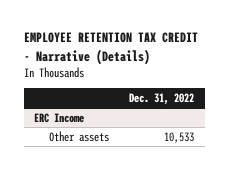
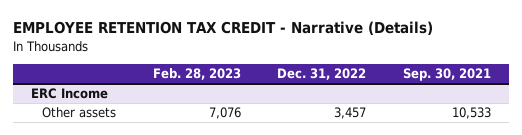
none -> [152,68,241,81] Feb. 28, 2023
none -> [402,68,491,82] Sep. 30, 2021
[164,131,195,143] 10,533 -> [334,107,367,120] 3,457

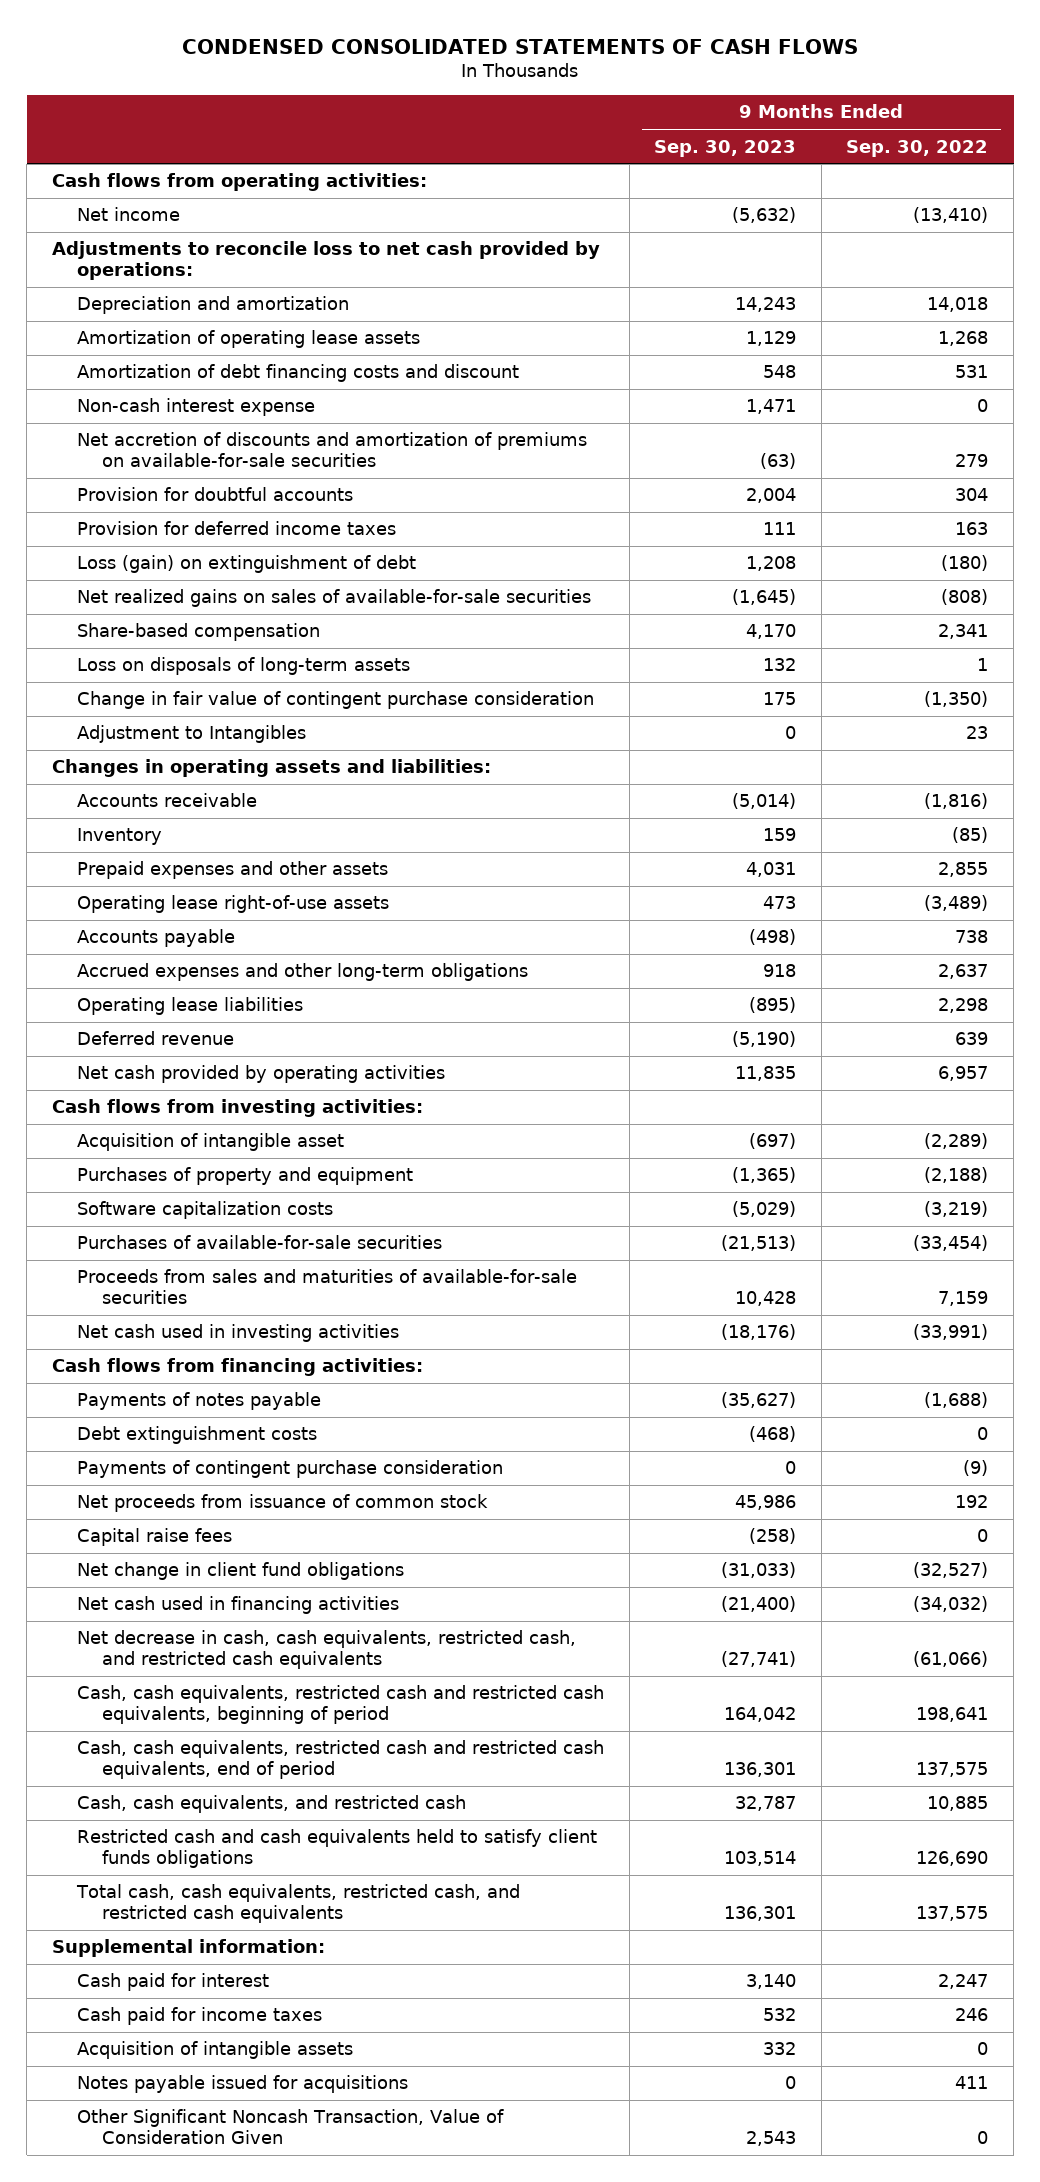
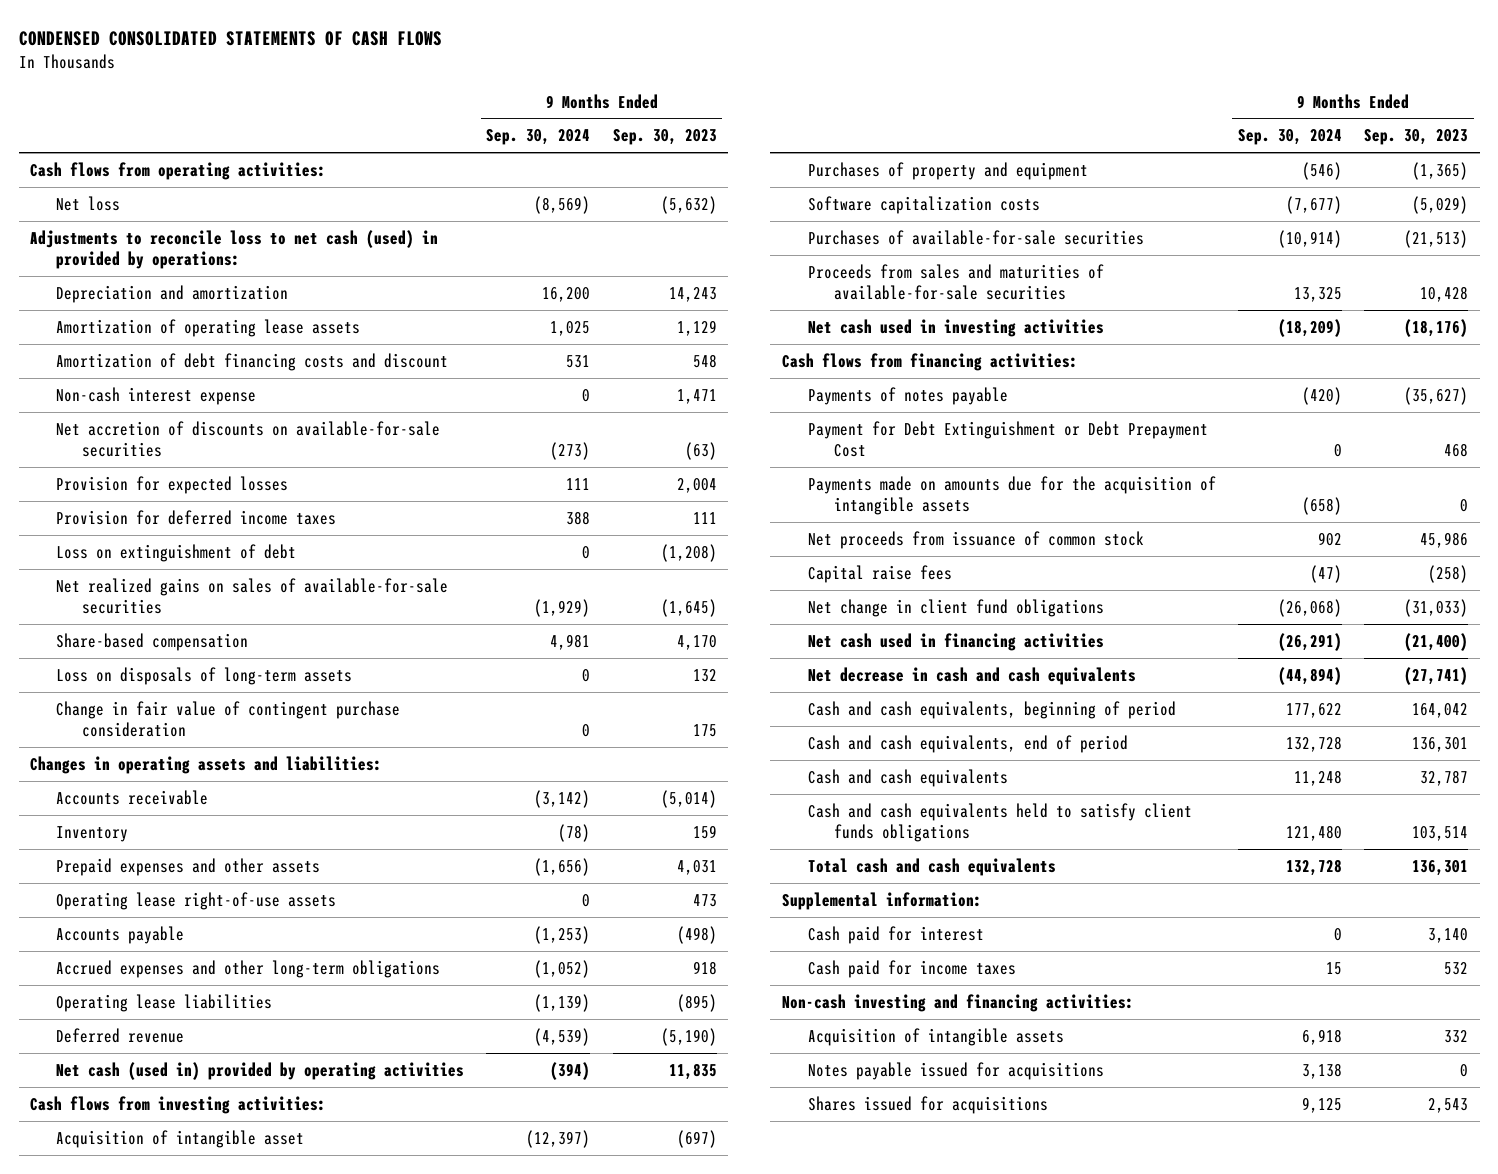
[846,139,989,157] Sep. 30, 2022 -> none
none -> [486,129,591,146] Sep. 30, 2024
[77,207,181,222] Net income -> [55,195,120,211] Net loss
[51,241,600,281] Adjustments to reconcile loss to net cash provided by operations: -> [29,229,438,269] Adjustments to reconcile loss to net cash (used) in provided by operations:
[77,432,588,468] Net accretion of discounts and amortization of premiums on available-for-sale securities -> [55,420,440,457] Net accretion of discounts on available-for-sale securities
[77,487,354,502] Provision for doubtful accounts -> [55,475,288,494] Provision for expected losses
[77,555,417,574] Loss (gain) on extinguishment of debt -> [55,543,296,562] Loss on extinguishment of debt
[746,556,797,572] 1,208 -> [660,543,717,562] (1,208)
[77,725,307,744] Adjustment to Intangibles -> none
[77,1065,446,1084] Net cash provided by operating activities -> [55,1061,464,1080] Net cash (used in) provided by operating activities
[77,1460,504,1479] Payments of contingent purchase consideration -> none
[77,1426,318,1445] Debt extinguishment costs -> [807,420,1208,457] Payment for Debt Extinguishment or Debt Prepayment Cost
[749,1426,797,1443] (468) -> [1444,442,1469,457] 468
none -> [807,475,1216,515] Payments made on amounts due for the acquisition of intangible assets
[77,1630,577,1670] Net decrease in cash, cash equivalents, restricted cash, and restricted cash equivalents -> [807,666,1136,685] Net decrease in cash and cash equivalents
[77,1685,605,1725] Cash, cash equivalents, restricted cash and restricted cash equivalents, beginning of period -> [807,700,1176,719] Cash and cash equivalents, beginning of period
[77,1740,605,1780] Cash, cash equivalents, restricted cash and restricted cash equivalents, end of period -> [807,734,1128,753] Cash and cash equivalents, end of period
[77,1795,467,1814] Cash, cash equivalents, and restricted cash -> [807,768,1008,787] Cash and cash equivalents
[77,1829,598,1869] Restricted cash and cash equivalents held to satisfy client funds obligations -> [807,802,1192,842] Cash and cash equivalents held to satisfy client funds obligations
[76,1884,521,1924] Total cash, cash equivalents, restricted cash, and restricted cash equivalents -> [807,857,1056,876] Total cash and cash equivalents
none -> [781,993,1134,1012] Non-cash investing and financing activities:
[77,2109,505,2145] Other Significant Noncash Transaction, Value of Consideration Given -> [807,1095,1048,1114] Shares issued for acquisitions

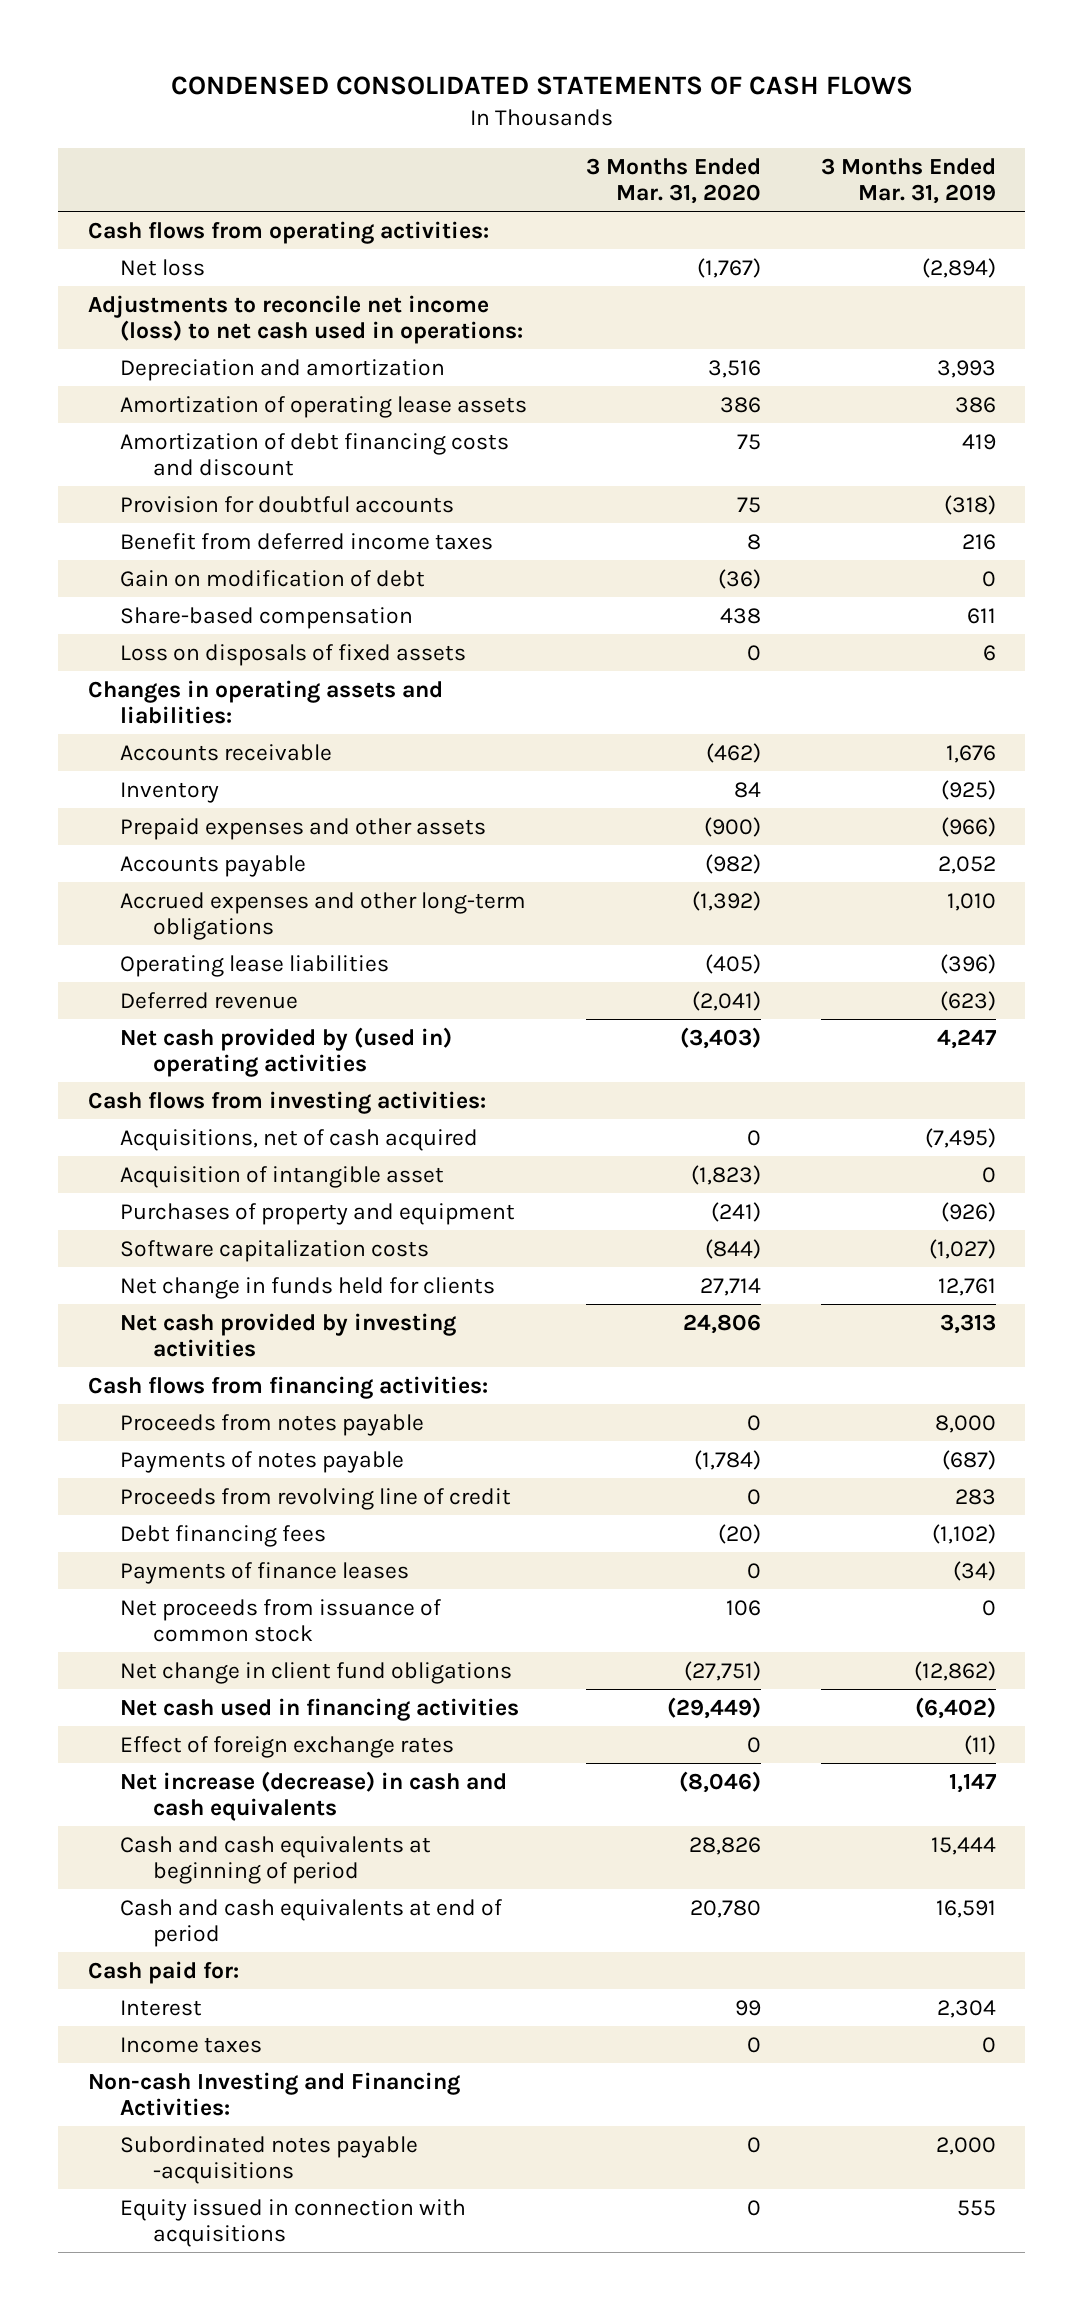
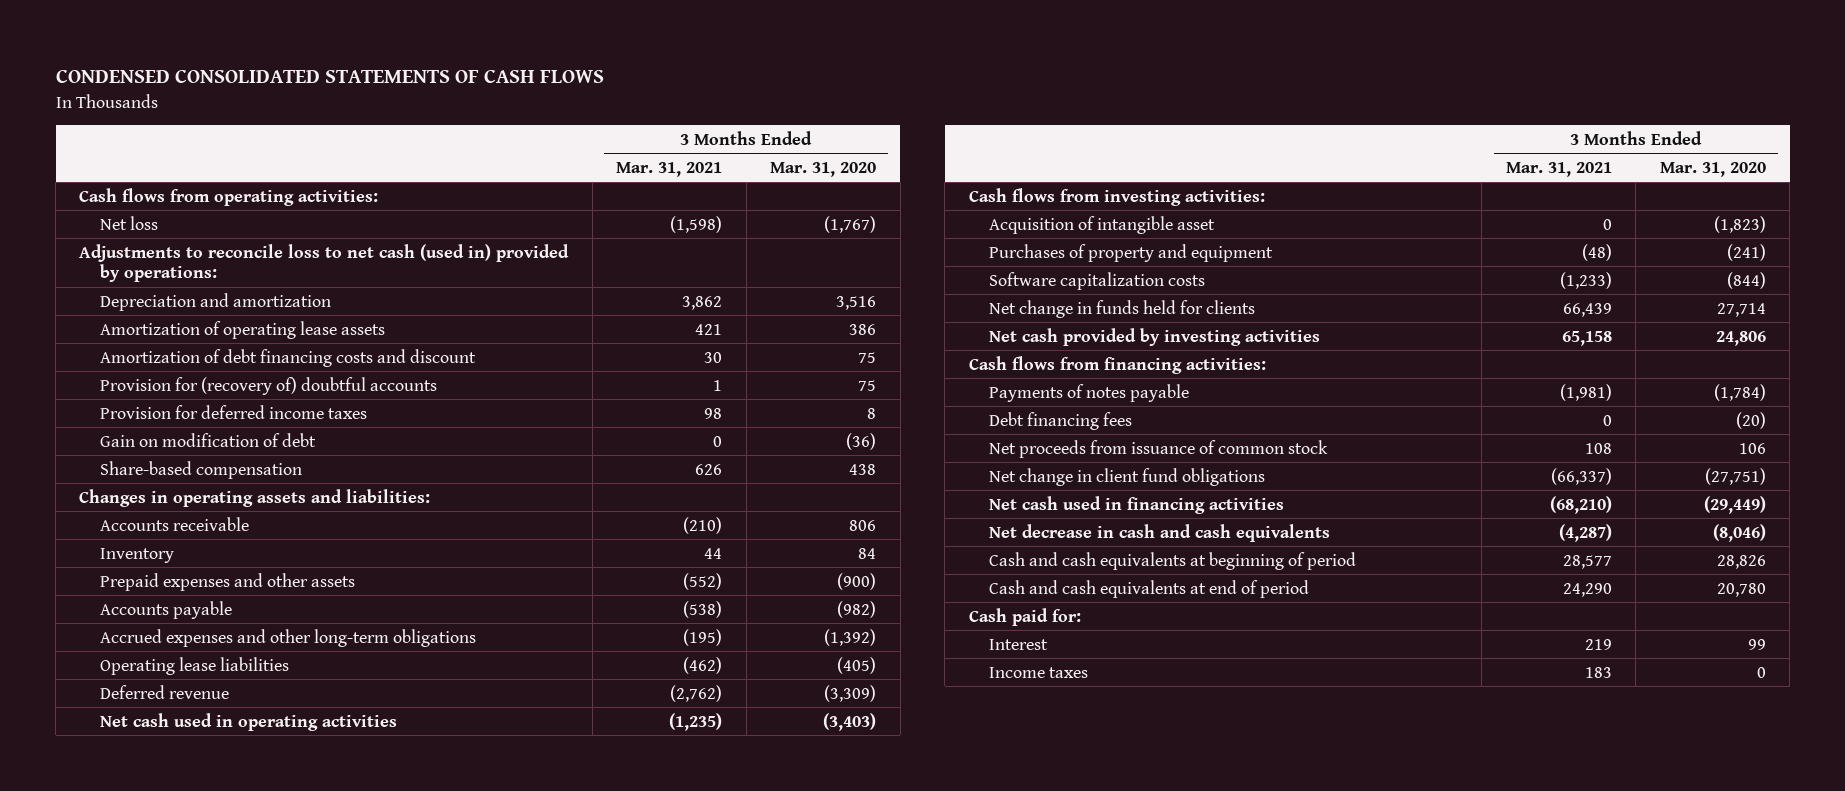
[820,157,996,205] 3 Months Ended Mar. 31, 2019 -> none
none -> [616,161,723,177] Mar. 31, 2021
[87,294,524,345] Adjustments to reconcile net income (loss) to net cash used in operations: -> [79,243,570,283] Adjustments to reconcile loss to net cash (used in) provided by operations:
[120,495,455,513] Provision for doubtful accounts -> [99,376,437,395] Provision for (recovery of) doubtful accounts
[120,532,494,550] Benefit from deferred income taxes -> [99,404,367,419] Provision for deferred income taxes
[120,643,467,666] Loss on disposals of fixed assets -> none
[706,742,762,763] (462) -> [849,519,877,531] 806
[692,990,762,1011] (2,041) -> [824,684,877,702] (3,309)
[120,1026,453,1078] Net cash provided by (used in) operating activities -> [99,712,397,731] Net cash used in operating activities
[120,1128,479,1151] Acquisitions, net of cash acquired -> none
[120,1413,425,1436] Proceeds from notes payable -> none
[120,1487,512,1510] Proceeds from revolving line of credit -> none
[120,1561,410,1584] Payments of finance leases -> none
[120,1735,455,1758] Effect of foreign exchange rates -> none
[120,1770,508,1822] Net increase (decrease) in cash and cash equivalents -> [989,523,1331,542] Net decrease in cash and cash equivalents
[87,2071,460,2117] Non-cash Investing and Financing Activities: -> none
[120,2135,419,2185] Subordinated notes payable -acquisitions -> none
[120,2198,467,2248] Equity issued in connection with acquisitions -> none

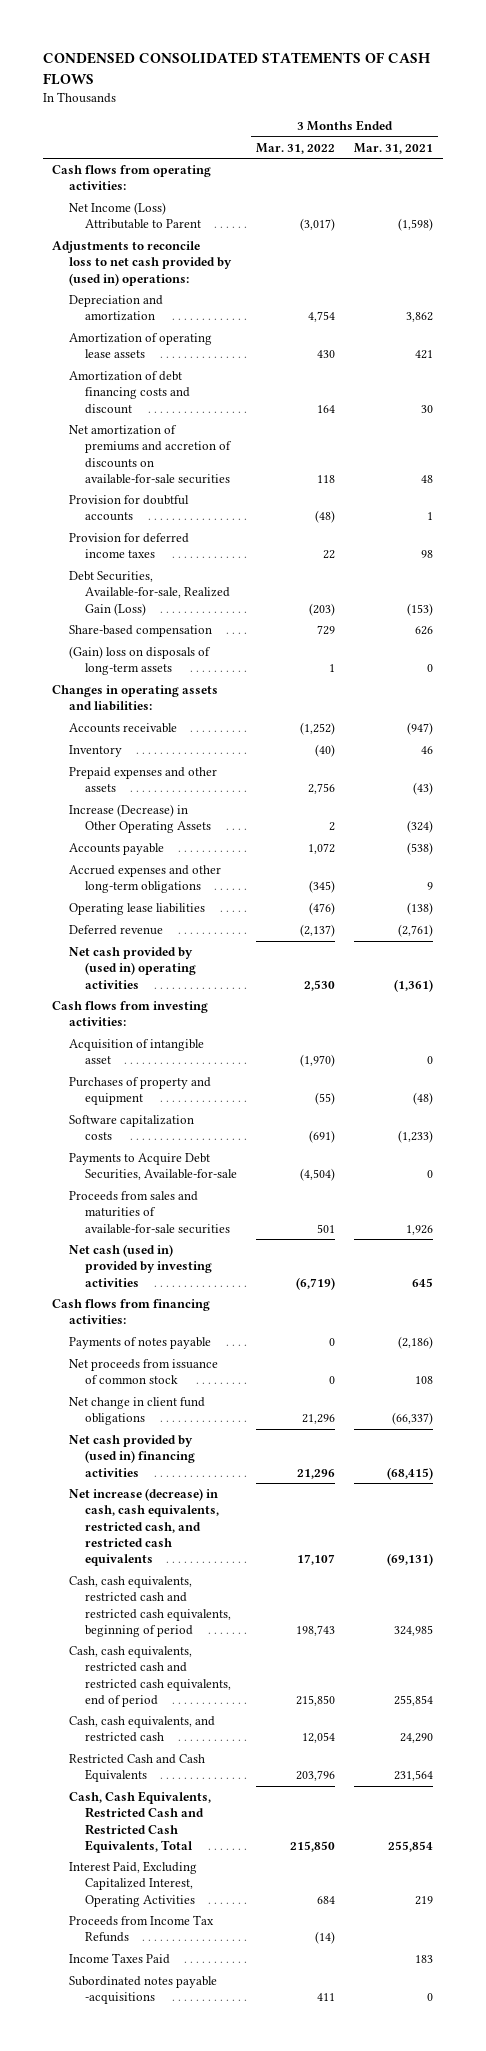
[770,161,877,177] Mar. 31, 2020 -> none
none -> [256,142,336,154] Mar. 31, 2022
[99,215,158,230] Net loss -> [68,202,201,230] Net Income (Loss) Attributable to Parent
[79,243,570,283] Adjustments to reconcile loss to net cash (used in) provided by operations: -> [52,241,232,286] Adjustments to reconcile loss to net cash provided by (used in) operations:
none -> [68,425,232,484] Net amortization of premiums and accretion of discounts on available-for-sale securities
[99,376,437,395] Provision for (recovery of) doubtful accounts -> [68,495,189,522] Provision for doubtful accounts
[99,432,316,447] Gain on modification of debt -> none
none -> [68,571,230,616] Debt Securities, Available-for-sale, Realized Gain (Loss)
none -> [68,646,211,676] (Gain) loss on disposals of long-term assets
[683,516,723,534] (210) -> [407,722,434,736] (947)
[704,547,723,559] 44 -> [421,746,434,755] 46
[683,572,723,590] (552) -> [413,782,434,796] (43)
none -> [68,804,211,834] Increase (Decrease) in Other Operating Assets
[683,628,723,646] (195) -> [427,882,434,891] 9
[683,656,723,674] (462) -> [407,902,434,916] (138)
[670,684,723,702] (2,762) -> [398,924,434,938] (2,761)
[99,712,397,731] Net cash used in operating activities -> [68,947,196,989] Net cash provided by (used in) operating activities
[669,712,723,731] (1,235) -> [394,978,434,992] (1,361)
[989,299,1256,318] Net change in funds held for clients -> none
none -> [68,1153,237,1181] Payments to Acquire Debt Securities, Available-for-sale
none -> [68,1191,230,1234] Proceeds from sales and maturities of available-for-sale securities
[989,327,1321,346] Net cash provided by investing activities -> [68,1244,212,1287] Net cash (used in) provided by investing activities
[1561,330,1612,346] 65,158 -> [412,1277,434,1287] 645
[989,411,1133,430] Debt financing fees -> none
[1559,383,1612,401] (1,981) -> [398,1336,434,1350] (2,186)
[968,607,1081,626] Cash paid for: -> none
[989,495,1285,514] Net cash used in financing activities -> [68,1435,195,1477] Net cash provided by (used in) financing activities
[1549,495,1612,514] (68,210) -> [387,1466,434,1480] (68,415)
[989,523,1331,542] Net decrease in cash and cash equivalents -> [68,1488,219,1567] Net increase (decrease) in cash, cash equivalents, restricted cash, and restricted cash equivalents
[1558,523,1612,542] (4,287) -> [387,1553,434,1567] (69,131)
[989,551,1357,570] Cash and cash equivalents at beginning of period -> [68,1576,231,1637] Cash, cash equivalents, restricted cash and restricted cash equivalents, beginning of period
[1562,554,1612,569] 28,577 -> [394,1624,434,1636] 324,985
[989,579,1310,598] Cash and cash equivalents at end of period -> [68,1646,231,1707] Cash, cash equivalents, restricted cash and restricted cash equivalents, end of period
[1562,582,1612,597] 24,290 -> [394,1694,434,1706] 255,854
none -> [68,1716,215,1743] Cash, cash equivalents, and restricted cash
none -> [68,1754,205,1783] Restricted Cash and Cash Equivalents
none -> [68,1791,211,1853] Cash, Cash Equivalents, Restricted Cash and Restricted Cash Equivalents, Total
[989,638,1049,650] Interest -> [68,1861,197,1907] Interest Paid, Excluding Capitalized Interest, Operating Activities
none -> [68,1915,214,1943] Proceeds from Income Tax Refunds
[989,666,1089,678] Income taxes -> [68,1953,170,1965] Income Taxes Paid
none -> [68,1976,217,2005] Subordinated notes payable -acquisitions

